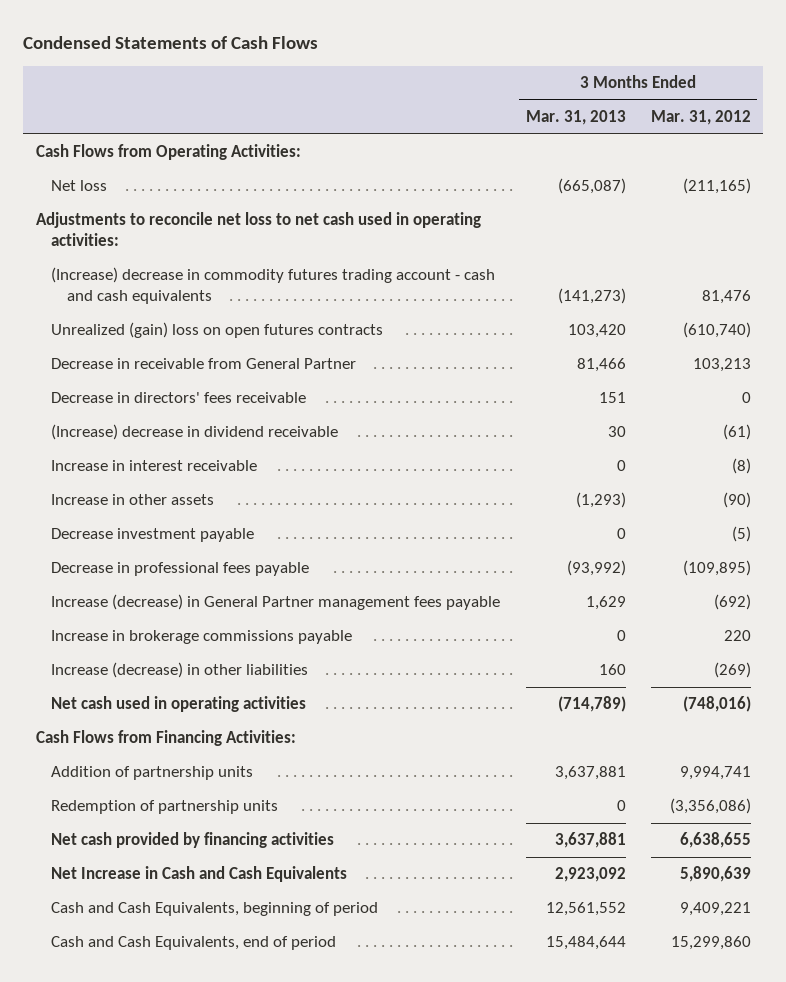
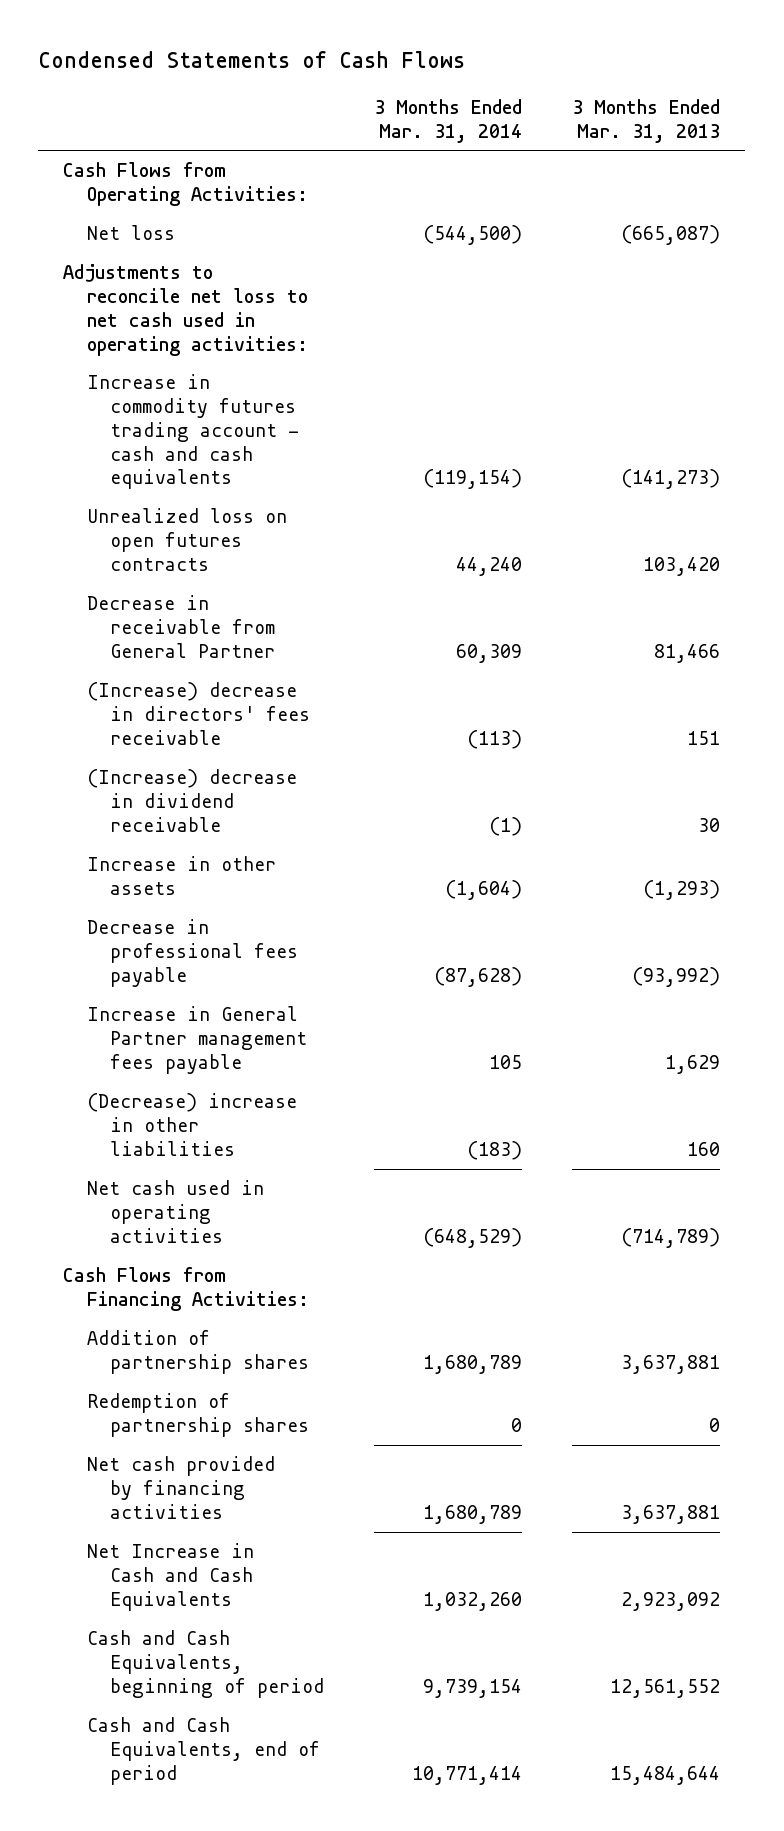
[650,110,751,126] Mar. 31, 2012 -> none
none -> [374,98,523,143] 3 Months Ended Mar. 31, 2014
[51,267,496,305] (Increase) decrease in commodity futures trading account - cash and cash equivalents -> [86,374,300,490] Increase in commodity futures trading account - cash and cash equivalents
[51,322,384,339] Unrealized (gain) loss on open futures contracts -> [86,508,287,571] Unrealized loss on open futures contracts
[51,392,307,404] Decrease in directors' fees receivable -> [86,682,311,745] (Increase) decrease in directors' fees receivable
[51,460,258,472] Increase in interest receivable -> none
[51,528,255,543] Decrease investment payable -> none
[51,630,353,645] Increase in brokerage commissions payable -> none
[51,594,501,611] Increase (decrease) in General Partner management fees payable -> [86,1006,308,1074] Increase in General Partner management fees payable
[51,662,309,679] Increase (decrease) in other liabilities -> [86,1093,297,1156] (Decrease) increase in other liabilities
[51,766,254,781] Addition of partnership units -> [86,1330,310,1374] Addition of partnership shares
[51,800,279,815] Redemption of partnership units -> [86,1393,310,1437] Redemption of partnership shares

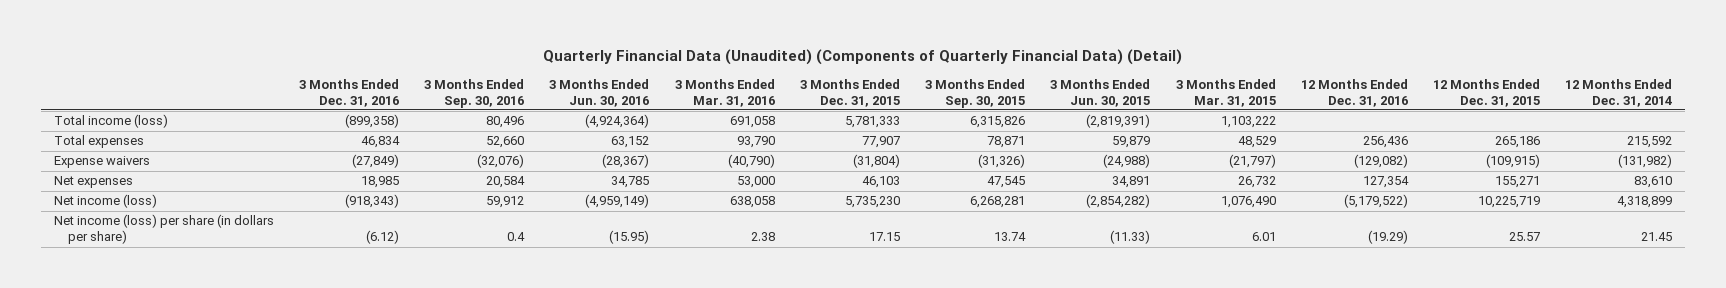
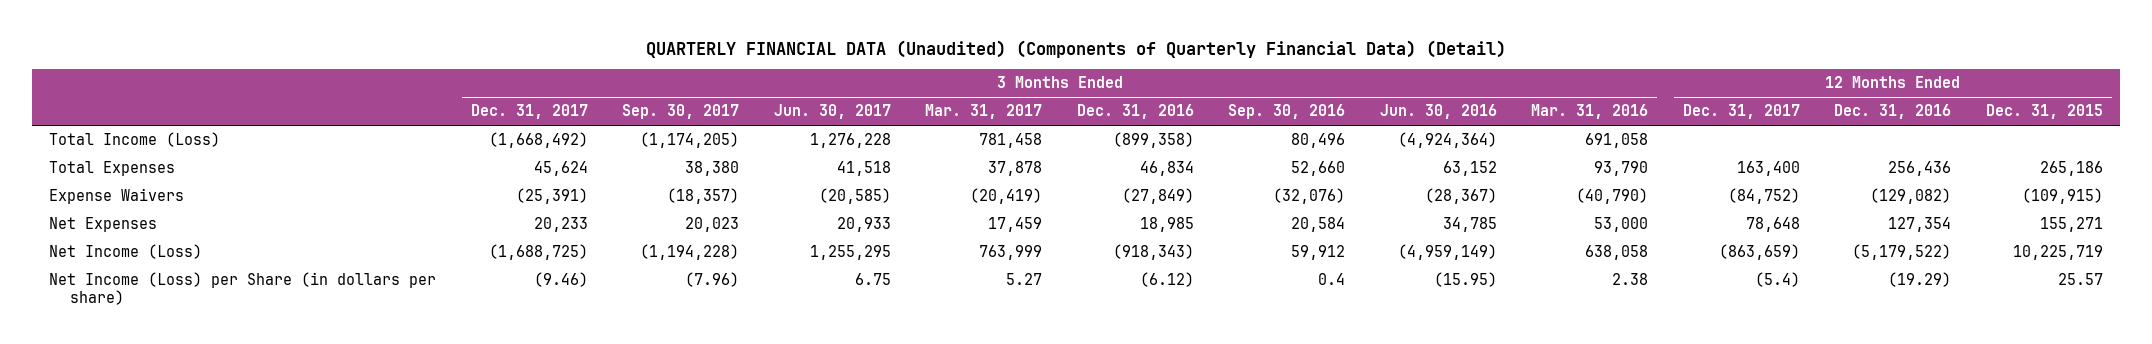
[543,49,1183,66] Quarterly Financial Data (Unaudited) (Components of Quarterly Financial Data) (Detail) -> [646,39,1507,58] QUARTERLY FINANCIAL DATA (Unaudited) (Components of Quarterly Financial Data) (Detail)
[799,78,900,107] 3 Months Ended Dec. 31, 2015 -> none
[925,78,1026,108] 3 Months Ended Sep. 30, 2015 -> none
[1050,78,1151,107] 3 Months Ended Jun. 30, 2015 -> none
[1175,78,1276,107] 3 Months Ended Mar. 31, 2015 -> none
[1565,78,1673,107] 12 Months Ended Dec. 31, 2014 -> none
none -> [470,104,588,120] Dec. 31, 2017
none -> [622,104,740,120] Sep. 30, 2017
none -> [773,104,891,120] Jun. 30, 2017
none -> [925,104,1043,120] Mar. 31, 2017
none -> [1682,104,1800,120] Dec. 31, 2017
[53,114,168,129] Total income (loss) -> [49,132,221,148] Total Income (Loss)
[53,135,144,149] Total expenses -> [49,161,176,177] Total Expenses
[53,156,150,169] Expense waivers -> [49,188,185,205] Expense Waivers
[53,176,133,189] Net expenses -> [49,217,158,233] Net Expenses
[53,194,157,209] Net income (loss) -> [49,244,203,260] Net Income (Loss)
[53,214,274,245] Net income (loss) per share (in dollars per share) -> [49,272,437,306] Net Income (Loss) per Share (in dollars per share)

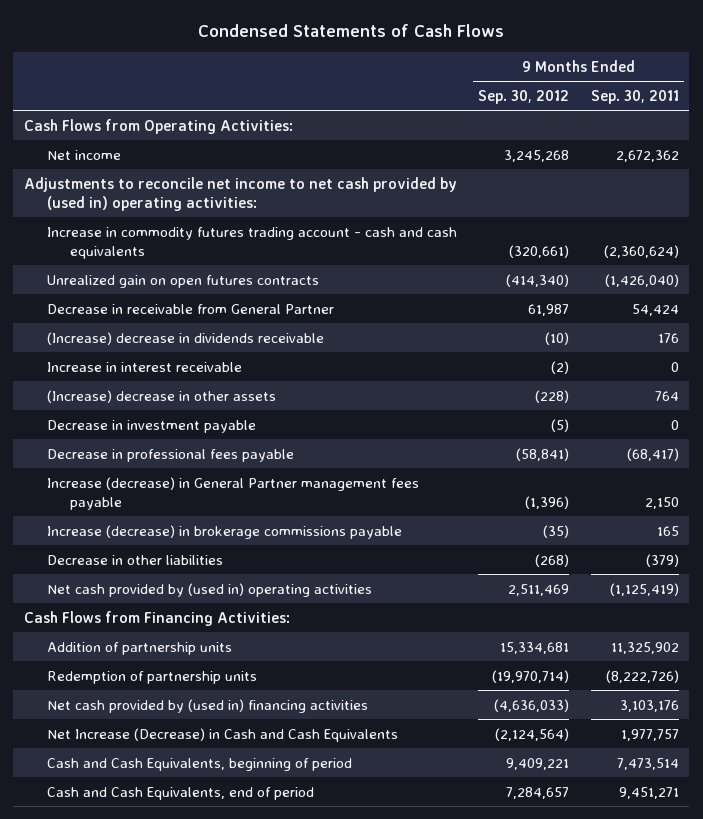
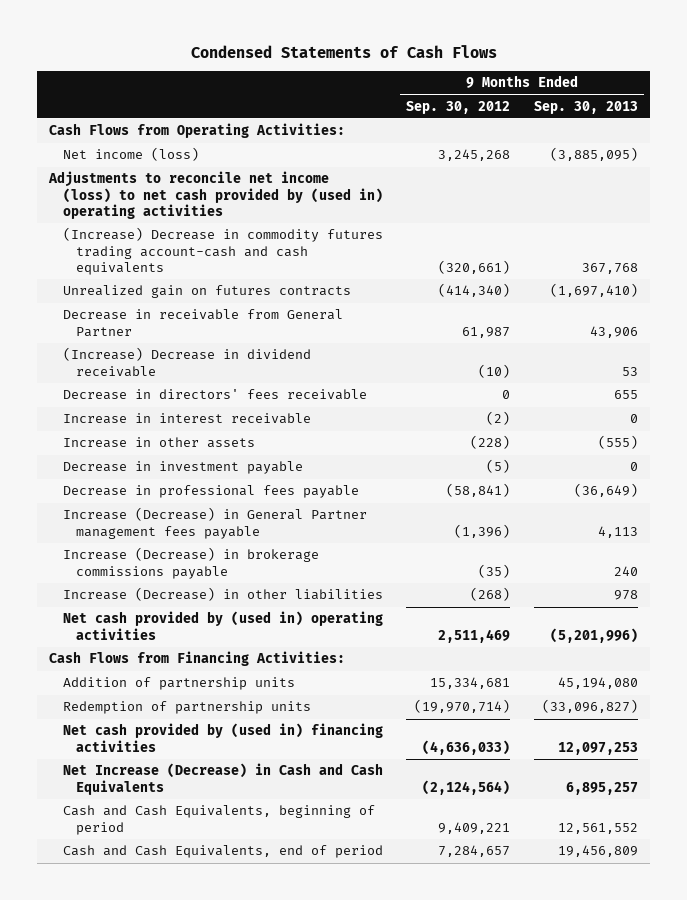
[590,89,679,104] Sep. 30, 2011 -> none
none -> [534,100,639,114] Sep. 30, 2013
[47,149,122,160] Net income -> [62,147,199,162] Net income (loss)
[23,176,457,212] Adjustments to reconcile net income to net cash provided by (used in) operating activities: -> [48,171,383,219] Adjustments to reconcile net income (loss) to net cash provided by (used in) operating activities
[47,226,458,260] Increase in commodity futures trading account - cash and cash equivalents -> [62,227,383,275] (Increase) Decrease in commodity futures trading account-cash and cash equivalents
[47,274,320,288] Unrealized gain on open futures contracts -> [62,285,351,299] Unrealized gain on futures contracts
[47,331,325,345] (Increase) decrease in dividends receivable -> [62,347,311,377] (Increase) Decrease in dividend receivable
none -> [62,389,367,401] Decrease in directors' fees receivable
[47,389,277,403] (Increase) decrease in other assets -> [62,437,255,449] Increase in other assets
[47,476,420,511] Increase (decrease) in General Partner management fees payable -> [62,507,367,539] Increase (Decrease) in General Partner management fees payable
[47,524,403,539] Increase (decrease) in brokerage commissions payable -> [62,547,319,579] Increase (Decrease) in brokerage commissions payable
[47,554,224,565] Decrease in other liabilities -> [62,587,383,602] Increase (Decrease) in other liabilities

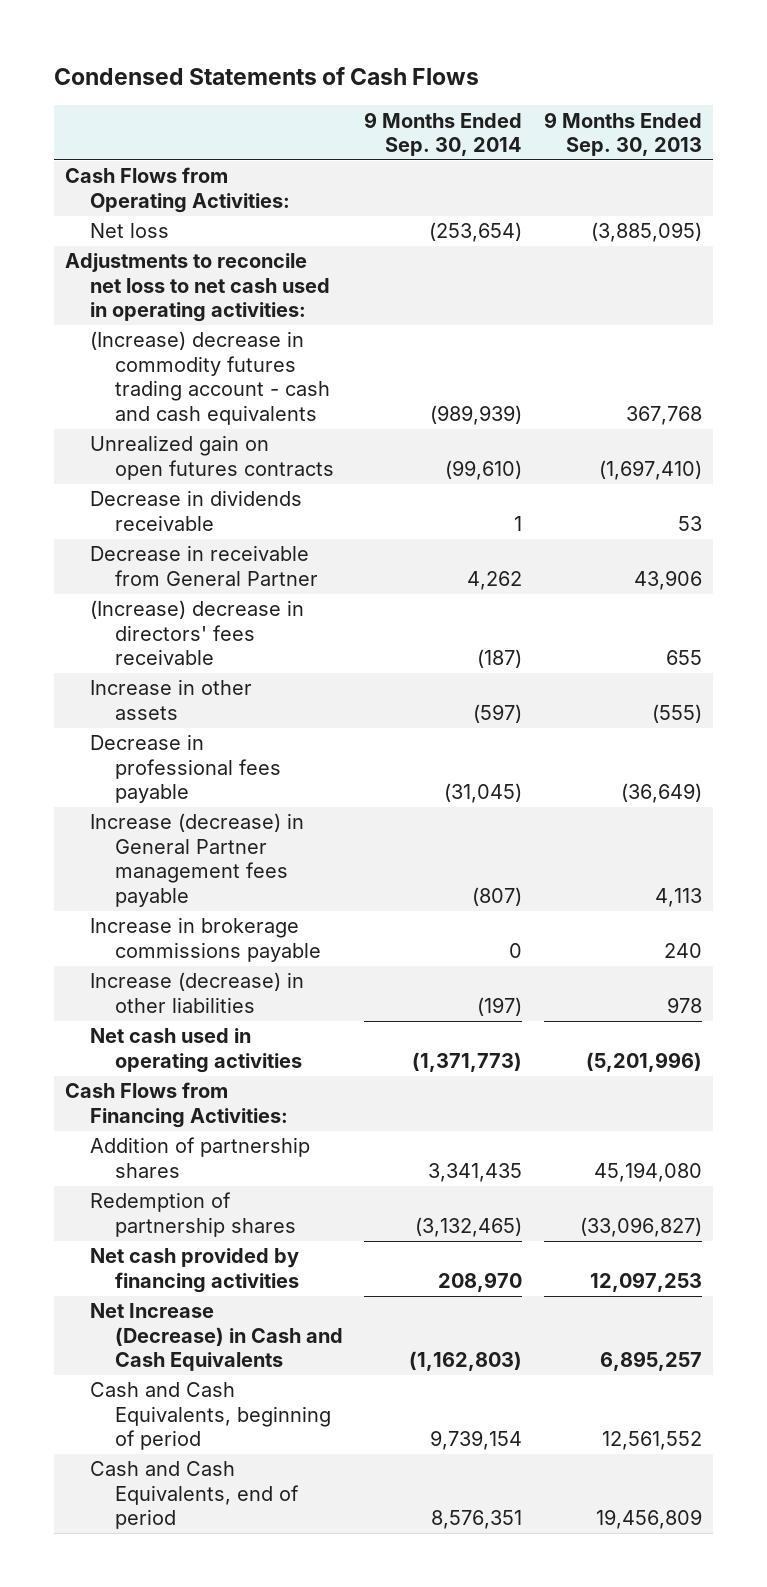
[406,100,511,114] Sep. 30, 2012 -> none
none -> [364,111,523,156] 9 Months Ended Sep. 30, 2014
[62,147,199,162] Net income (loss) -> [89,223,169,239] Net loss
[48,171,383,219] Adjustments to reconcile net income (loss) to net cash provided by (used in) operating activities -> [64,253,330,323] Adjustments to reconcile net loss to net cash used in operating activities:
[62,227,383,275] (Increase) Decrease in commodity futures trading account-cash and cash equivalents -> [89,331,330,425] (Increase) decrease in commodity futures trading account - cash and cash equivalents
[62,285,351,299] Unrealized gain on futures contracts -> [89,435,334,480] Unrealized gain on open futures contracts
none -> [89,490,302,531] Decrease in dividends receivable
[62,347,311,377] (Increase) Decrease in dividend receivable -> none
[62,413,311,425] Increase in interest receivable -> none
[62,389,367,401] Decrease in directors' fees receivable -> [89,600,304,666] (Increase) decrease in directors' fees receivable
[62,461,303,475] Decrease in investment payable -> none
[62,507,367,539] Increase (Decrease) in General Partner management fees payable -> [89,813,304,907] Increase (decrease) in General Partner management fees payable
[62,547,319,579] Increase (Decrease) in brokerage commissions payable -> [89,917,321,962] Increase in brokerage commissions payable
[62,587,383,602] Increase (Decrease) in other liabilities -> [89,972,304,1013] Increase (decrease) in other liabilities
[62,611,383,640] Net cash provided by (used in) operating activities -> [89,1028,302,1073] Net cash used in operating activities
[62,677,295,691] Addition of partnership units -> [89,1137,310,1178] Addition of partnership shares
[62,701,311,715] Redemption of partnership units -> [89,1192,296,1237] Redemption of partnership shares
[62,723,383,752] Net cash provided by (used in) financing activities -> [89,1248,299,1293] Net cash provided by financing activities

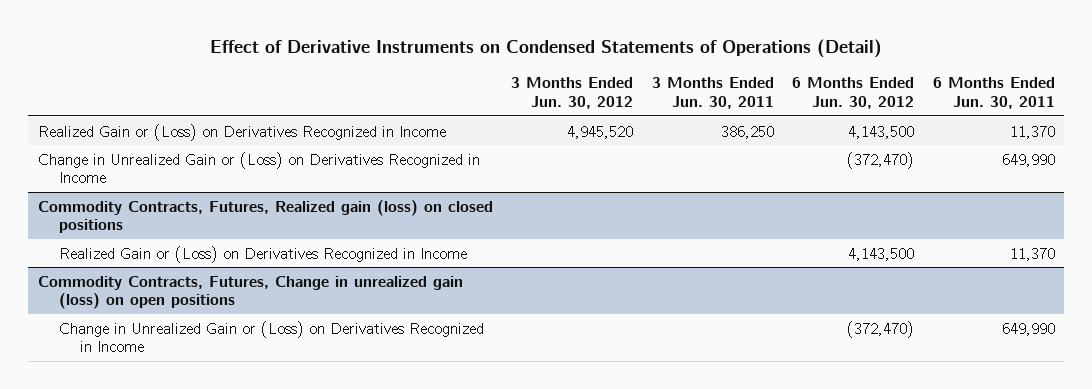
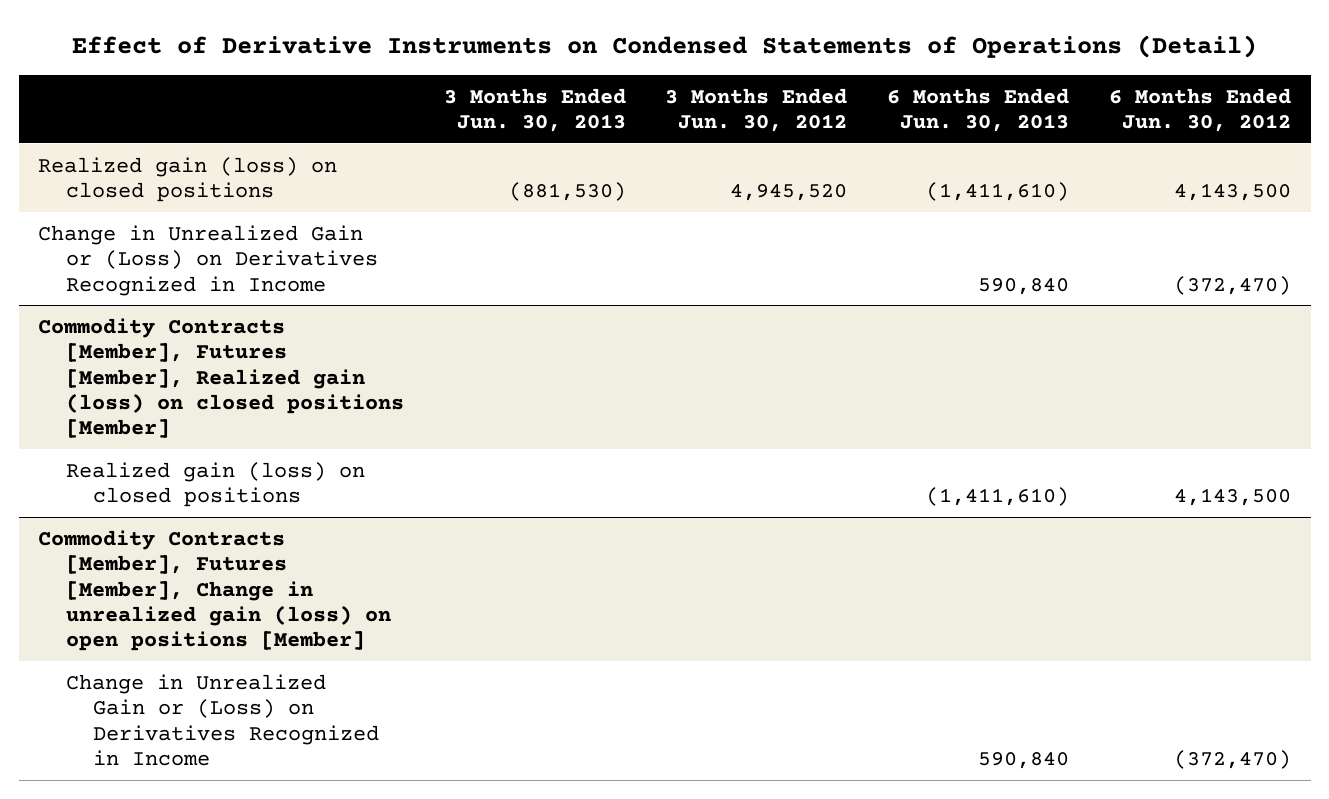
[651,77,774,110] 3 Months Ended Jun. 30, 2011 -> none
[932,77,1055,110] 6 Months Ended Jun. 30, 2011 -> none
none -> [443,87,626,133] 3 Months Ended Jun. 30, 2013
none -> [887,87,1070,133] 6 Months Ended Jun. 30, 2013
[37,123,446,141] Realized Gain or (Loss) on Derivatives Recognized in Income -> [38,156,338,203] Realized gain (loss) on closed positions
[37,199,493,234] Commodity Contracts, Futures, Realized gain (loss) on closed positions -> [38,317,404,439] Commodity Contracts [Member], Futures [Member], Realized gain (loss) on closed positions [Member]
[58,245,467,263] Realized Gain or (Loss) on Derivatives Recognized in Income -> [65,461,365,508] Realized gain (loss) on closed positions
[37,275,463,310] Commodity Contracts, Futures, Change in unrealized gain (loss) on open positions -> [38,529,391,652] Commodity Contracts [Member], Futures [Member], Change in unrealized gain (loss) on open positions [Member]

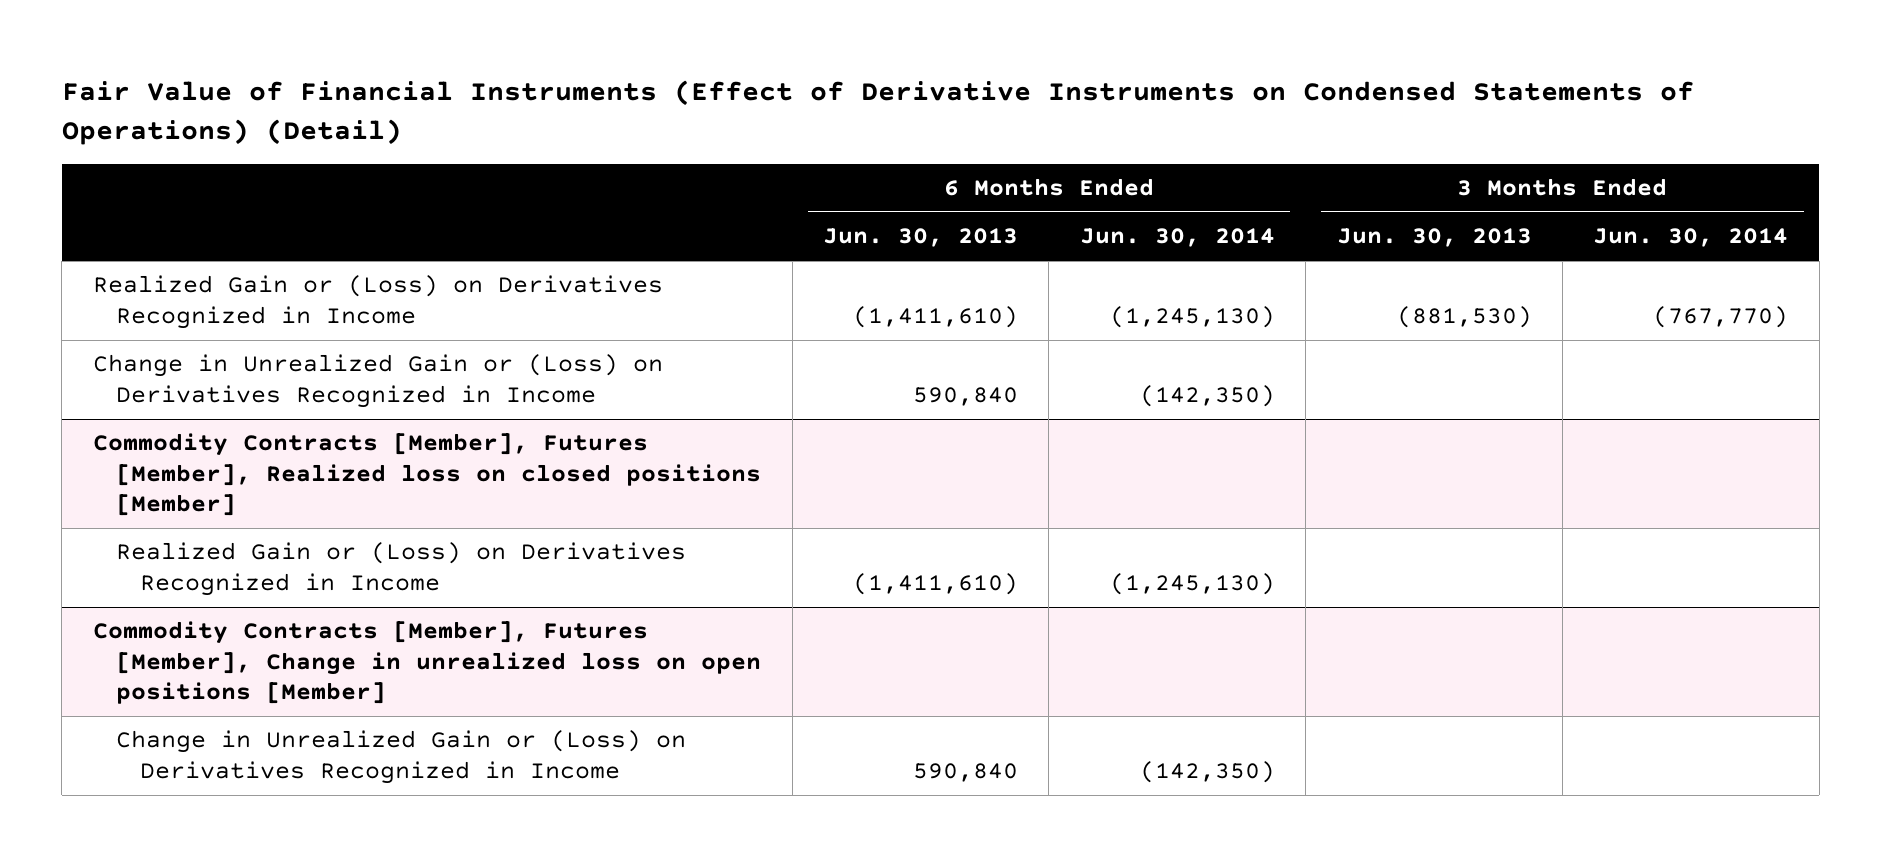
[71,34,1257,58] Effect of Derivative Instruments on Condensed Statements of Operations (Detail) -> [61,80,1694,145] Fair Value of Financial Instruments (Effect of Derivative Instruments on Condensed Statements of Operations) (Detail)
[665,87,848,133] 3 Months Ended Jun. 30, 2012 -> none
[1108,87,1291,133] 6 Months Ended Jun. 30, 2012 -> none
none -> [1079,228,1275,248] Jun. 30, 2014
none -> [1593,228,1789,248] Jun. 30, 2014
[38,156,338,203] Realized gain (loss) on closed positions -> [92,275,663,329] Realized Gain or (Loss) on Derivatives Recognized in Income
[38,317,404,439] Commodity Contracts [Member], Futures [Member], Realized gain (loss) on closed positions [Member] -> [92,433,762,516] Commodity Contracts [Member], Futures [Member], Realized loss on closed positions [Member]
[65,461,365,508] Realized gain (loss) on closed positions -> [116,542,687,596] Realized Gain or (Loss) on Derivatives Recognized in Income
[38,529,391,652] Commodity Contracts [Member], Futures [Member], Change in unrealized gain (loss) on open positions [Member] -> [92,621,762,704] Commodity Contracts [Member], Futures [Member], Change in unrealized loss on open positions [Member]

